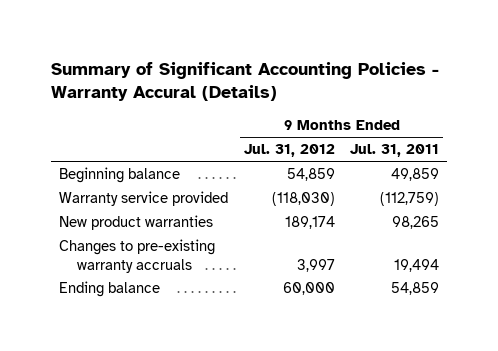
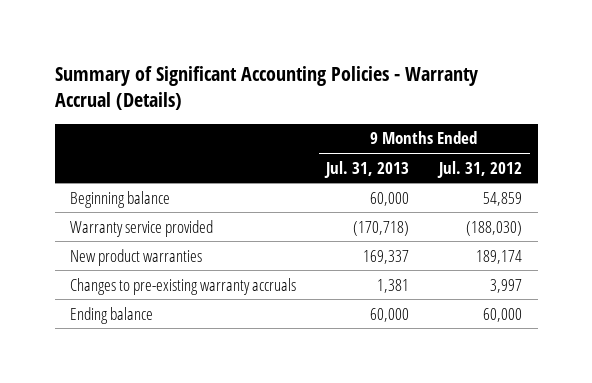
[51,61,440,102] Summary of Significant Accounting Policies - Warranty Accural (Details) -> [54,65,478,111] Summary of Significant Accounting Policies - Warranty Accrual (Details)
[350,144,440,158] Jul. 31, 2011 -> none
none -> [324,160,410,178] Jul. 31, 2013
[271,192,335,207] (118,030) -> [466,220,523,236] (188,030)

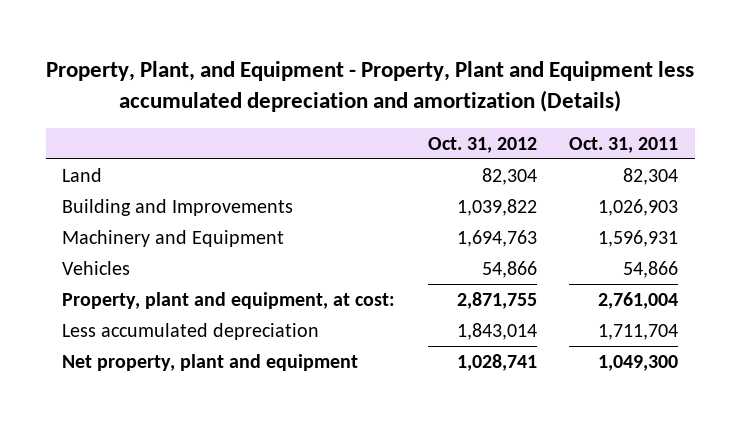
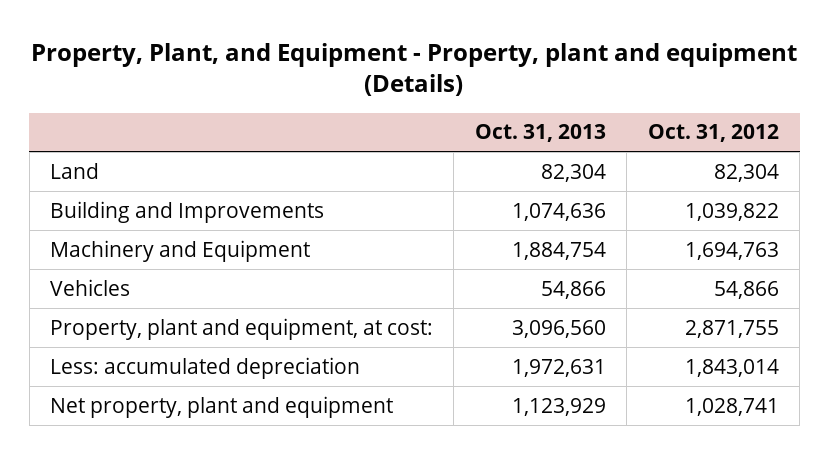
[46,60,695,112] Property, Plant, and Equipment - Property, Plant and Equipment less accumulated depreciation and amortization (Details) -> [31,42,798,97] Property, Plant, and Equipment - Property, plant and equipment (Details)
[569,137,679,154] Oct. 31, 2011 -> none
none -> [474,124,606,143] Oct. 31, 2013
[61,323,319,341] Less accumulated depreciation -> [50,356,361,379] Less: accumulated depreciation

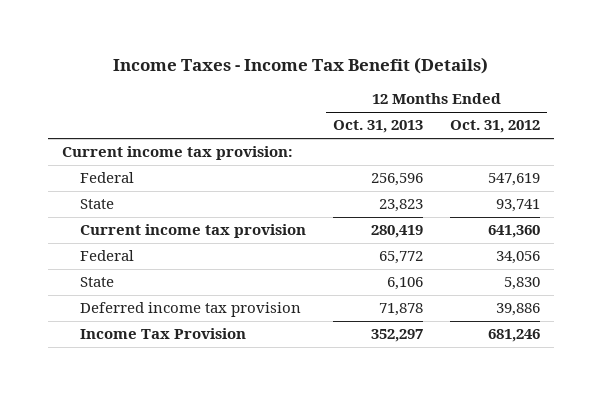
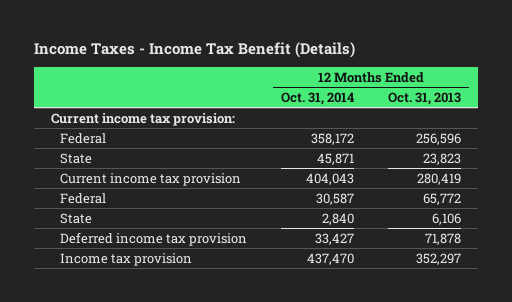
[450,120,541,134] Oct. 31, 2012 -> none
none -> [281,91,355,105] Oct. 31, 2014
[79,328,246,340] Income Tax Provision -> [60,252,193,266] Income tax provision

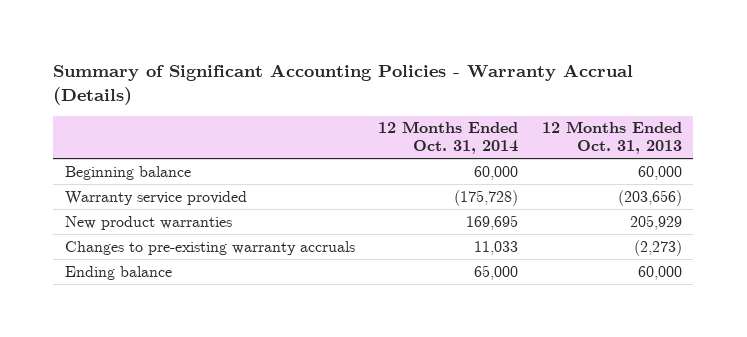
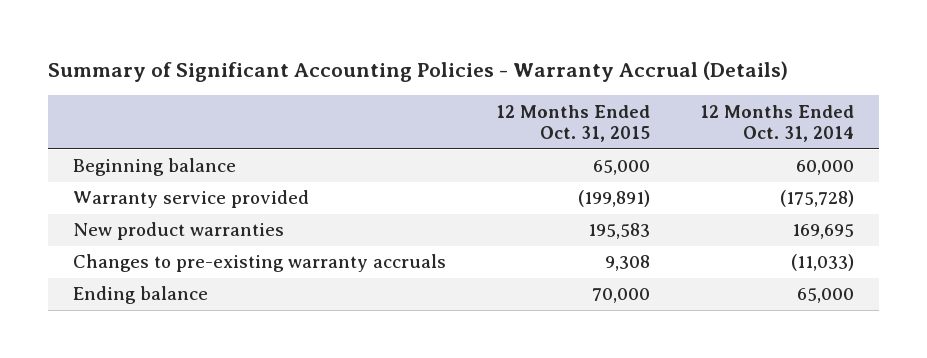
[541,121,682,155] 12 Months Ended Oct. 31, 2013 -> none
none -> [496,104,651,143] 12 Months Ended Oct. 31, 2015
[474,240,519,255] 11,033 -> [790,254,854,272] (11,033)

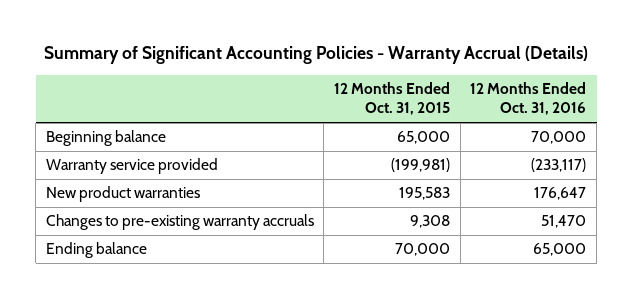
[699,104,854,143] 12 Months Ended Oct. 31, 2014 -> none
none -> [470,82,587,116] 12 Months Ended Oct. 31, 2016
[578,190,651,208] (199,891) -> [391,158,451,173] (199,981)

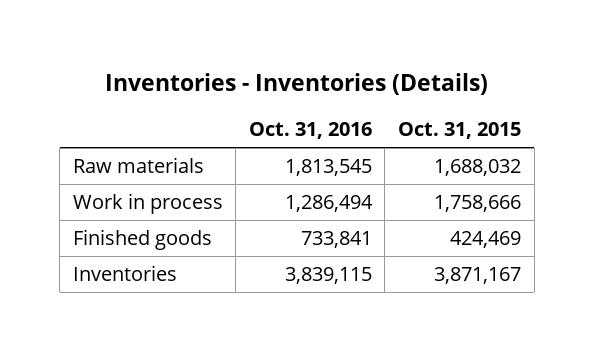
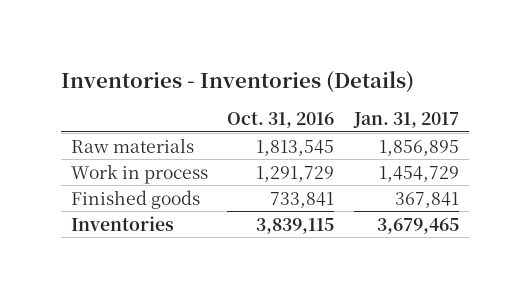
[398,122,522,140] Oct. 31, 2015 -> none
none -> [353,112,460,129] Jan. 31, 2017
[284,195,373,213] 1,286,494 -> [256,165,335,182] 1,291,729

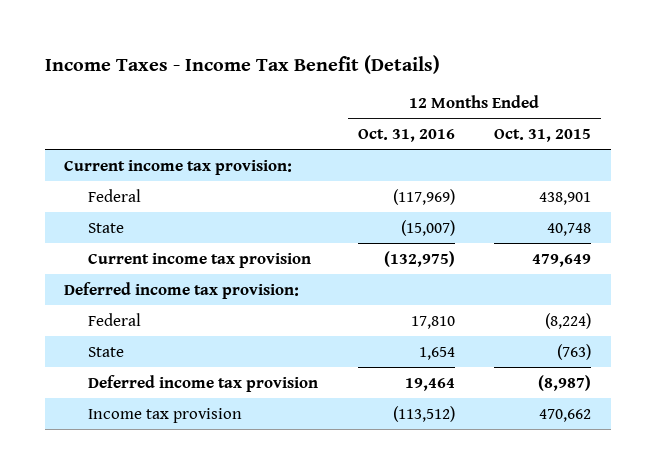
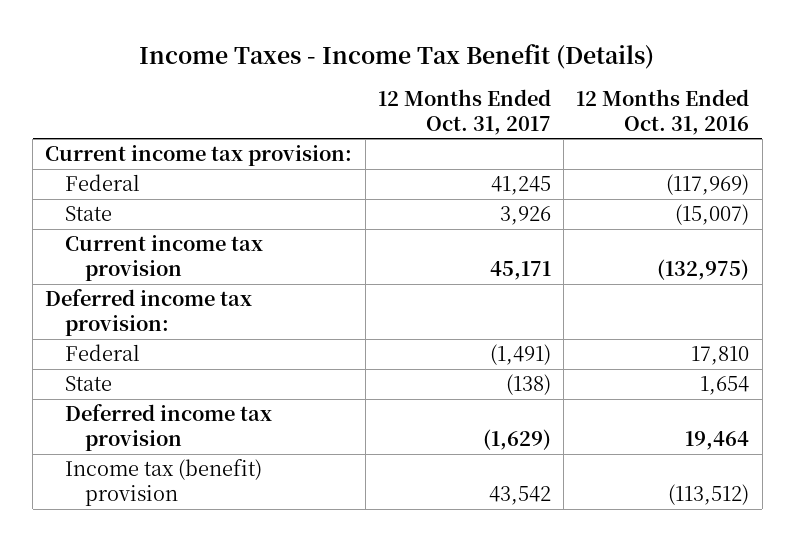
[493,129,591,143] Oct. 31, 2015 -> none
none -> [377,88,551,135] 12 Months Ended Oct. 31, 2017
[88,407,243,423] Income tax provision -> [65,459,263,506] Income tax (benefit) provision

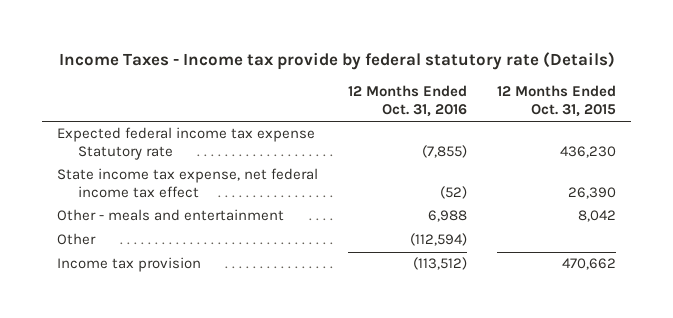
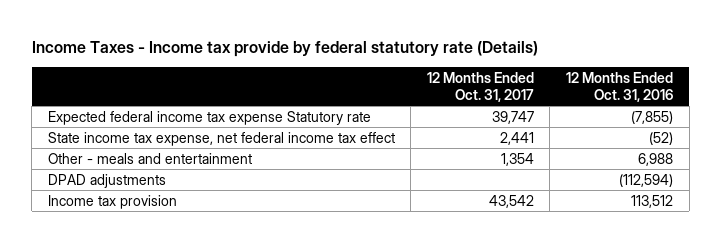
[497,85,617,118] 12 Months Ended Oct. 31, 2015 -> none
none -> [426,71,534,102] 12 Months Ended Oct. 31, 2017
[57,233,97,246] Other -> [47,173,166,188] DPAD adjustments
[413,257,468,271] (113,512) -> [630,194,673,208] 113,512

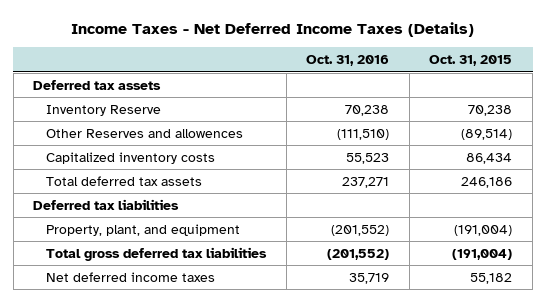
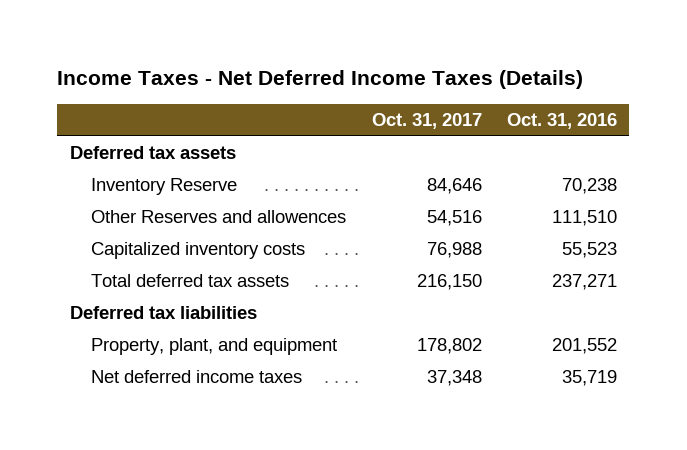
[429,55,513,67] Oct. 31, 2015 -> none
none -> [371,113,482,130] Oct. 31, 2017
[337,128,390,140] (111,510) -> [551,210,617,227] 111,510
[46,246,268,261] Total gross deferred tax liabilities -> none
[331,224,390,236] (201,552) -> [551,338,617,355] 201,552

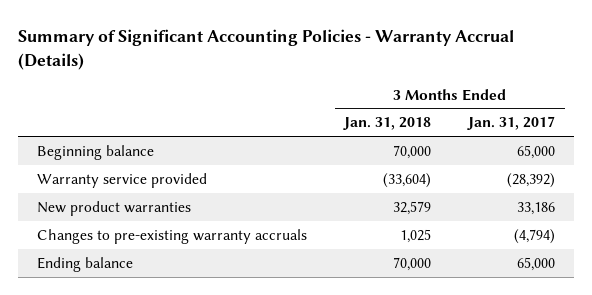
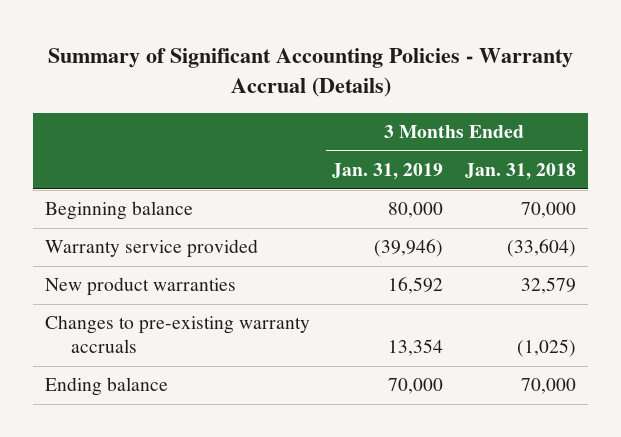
[467,116,556,131] Jan. 31, 2017 -> none
none -> [332,163,444,181] Jan. 31, 2019
[400,228,432,243] 1,025 -> [517,339,577,358] (1,025)

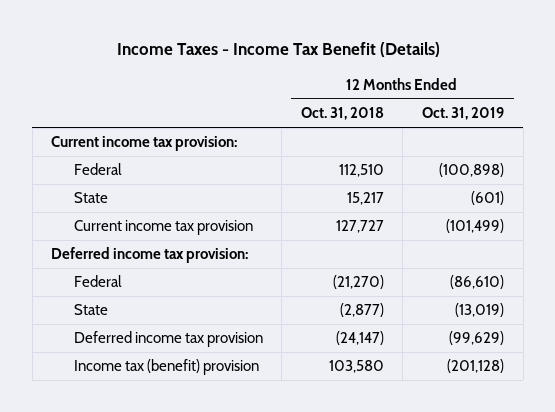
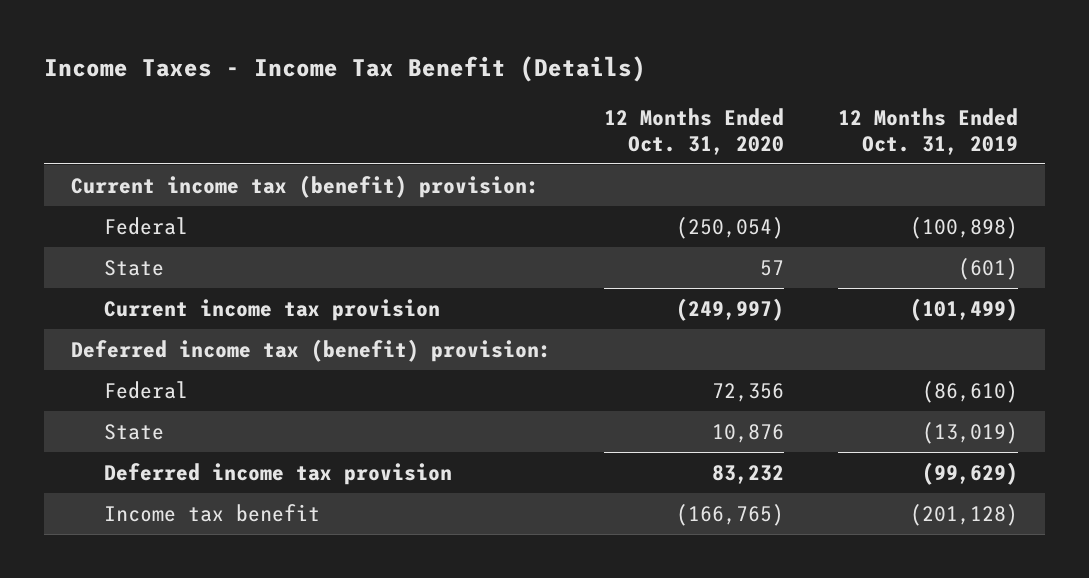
[300,107,384,121] Oct. 31, 2018 -> none
none -> [604,108,785,155] 12 Months Ended Oct. 31, 2020
[51,136,238,152] Current income tax provision: -> [70,174,539,198] Current income tax (benefit) provision:
[51,247,249,264] Deferred income tax provision: -> [70,338,551,362] Deferred income tax (benefit) provision:
[73,359,259,376] Income tax (benefit) provision -> [103,503,320,522] Income tax benefit

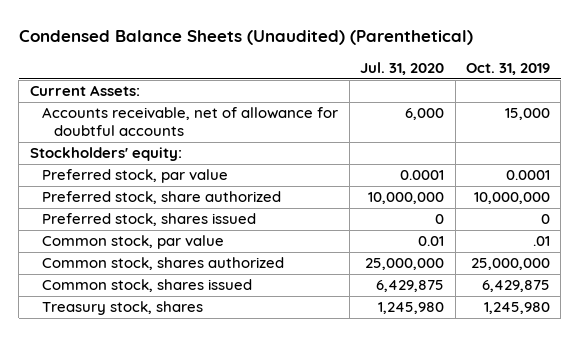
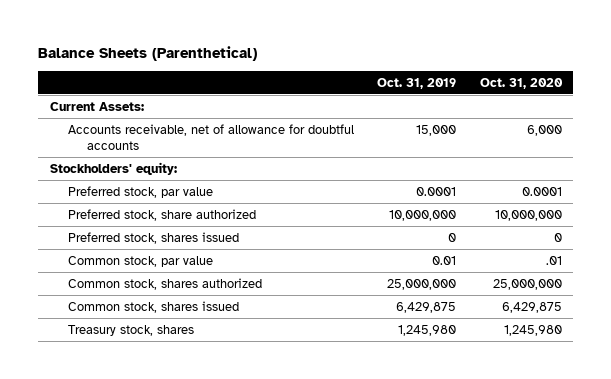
[18,30,473,46] Condensed Balance Sheets (Unaudited) (Parenthetical) -> [38,45,258,61] Balance Sheets (Parenthetical)
[360,62,445,76] Jul. 31, 2020 -> none
none -> [479,77,563,89] Oct. 31, 2020
[532,236,550,247] .01 -> [432,255,457,265] 0.01

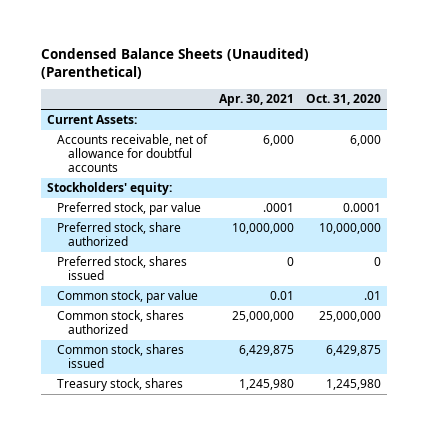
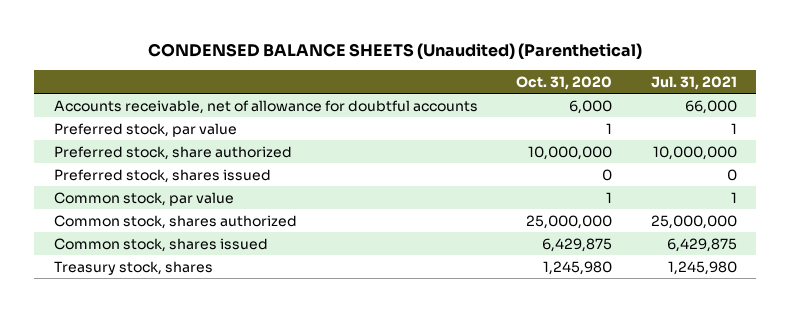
[40,48,309,80] Condensed Balance Sheets (Unaudited) (Parenthetical) -> [148,43,643,60] CONDENSED BALANCE SHEETS (Unaudited) (Parenthetical)
[219,94,295,107] Apr. 30, 2021 -> none
none -> [651,75,738,90] Jul. 31, 2021
[46,115,137,125] Current Assets: -> none
[46,182,172,196] Stockholders' equity: -> none
[343,203,382,213] 0.0001 -> [606,122,613,134] 1
[364,291,382,301] .01 -> [606,191,613,203] 1

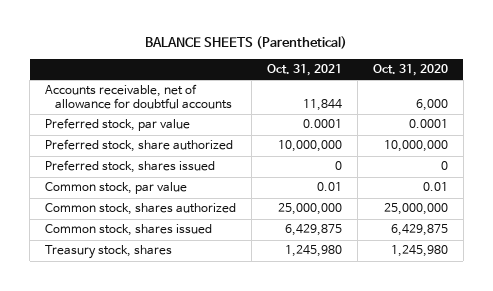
[148,43,643,60] CONDENSED BALANCE SHEETS (Unaudited) (Parenthetical) -> [145,36,348,50] BALANCE SHEETS (Parenthetical)
[651,75,738,90] Jul. 31, 2021 -> none
none -> [266,64,342,77] Oct. 31, 2021
[606,122,613,134] 1 -> [408,119,448,129] 0.0001
[606,191,613,203] 1 -> [422,182,448,192] 0.01

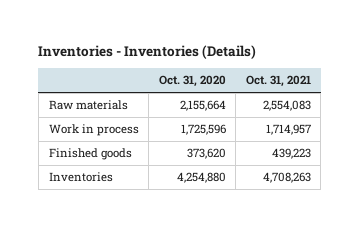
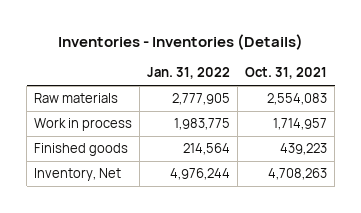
[158,75,226,88] Oct. 31, 2020 -> none
none -> [147,67,231,80] Jan. 31, 2022
[48,172,113,183] Inventories -> [34,168,122,182] Inventory, Net

